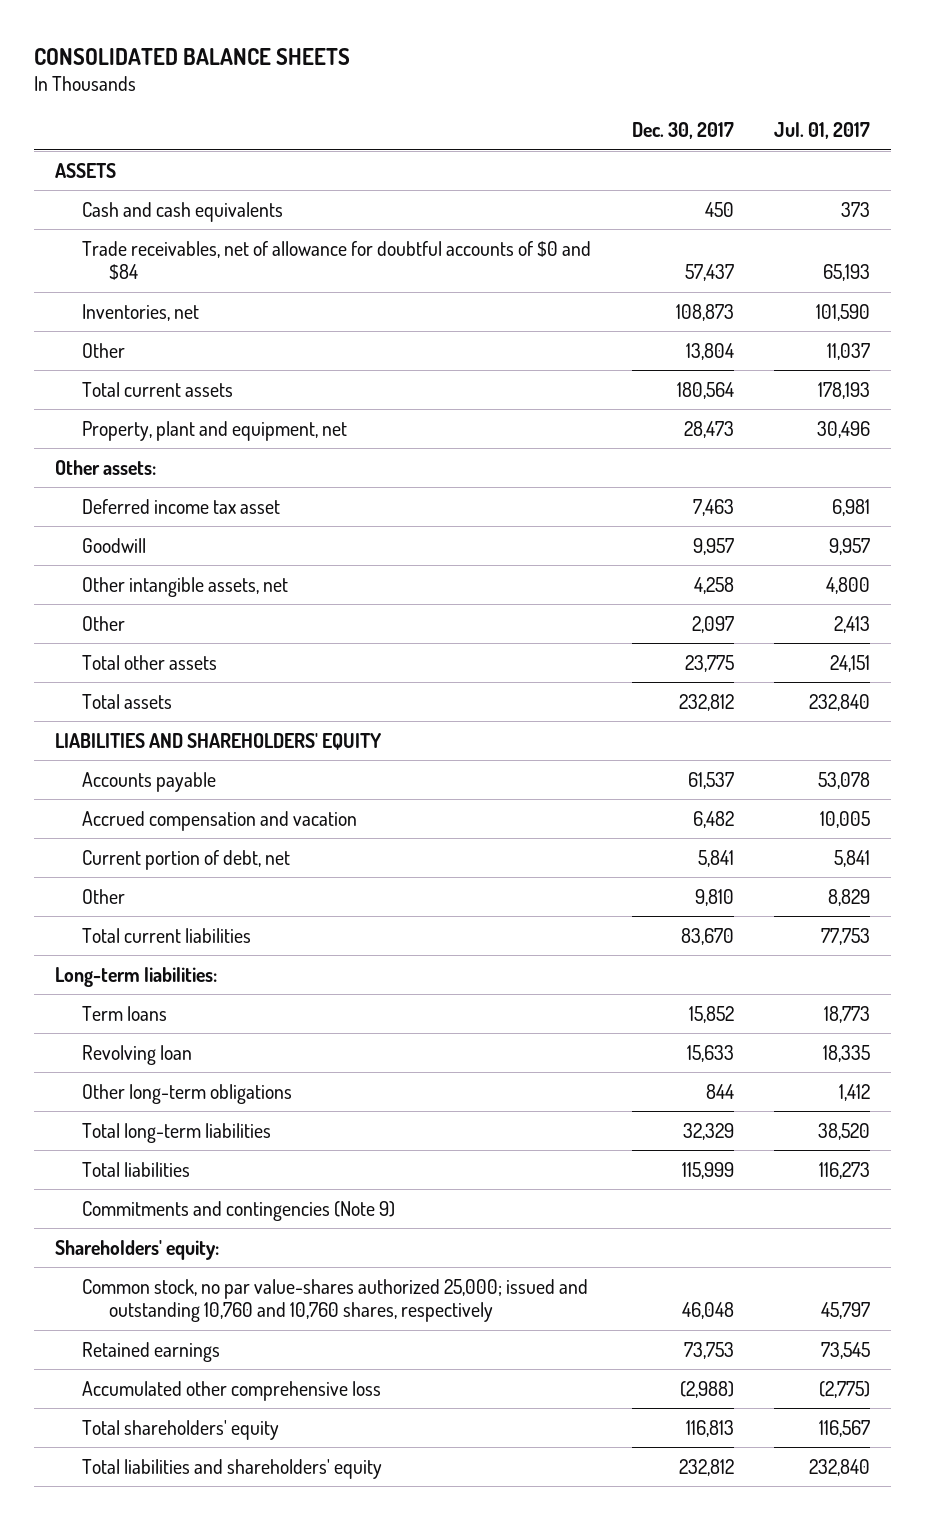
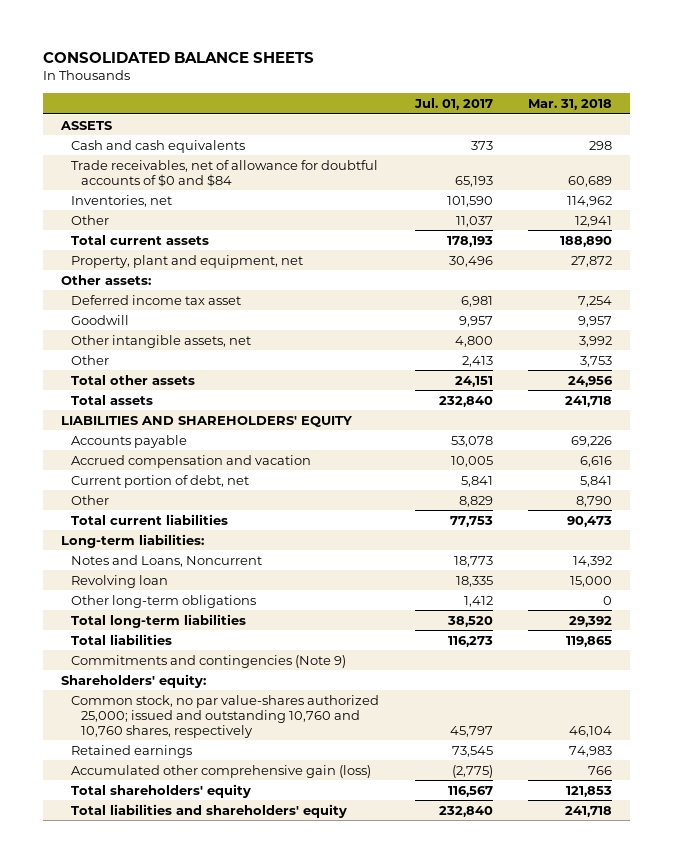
[631,122,734,140] Dec. 30, 2017 -> none
none -> [528,98,613,110] Mar. 31, 2018
[82,1005,168,1021] Term loans -> [70,554,262,567] Notes and Loans, Noncurrent
[82,1380,382,1401] Accumulated other comprehensive loss -> [70,764,371,778] Accumulated other comprehensive gain (loss)

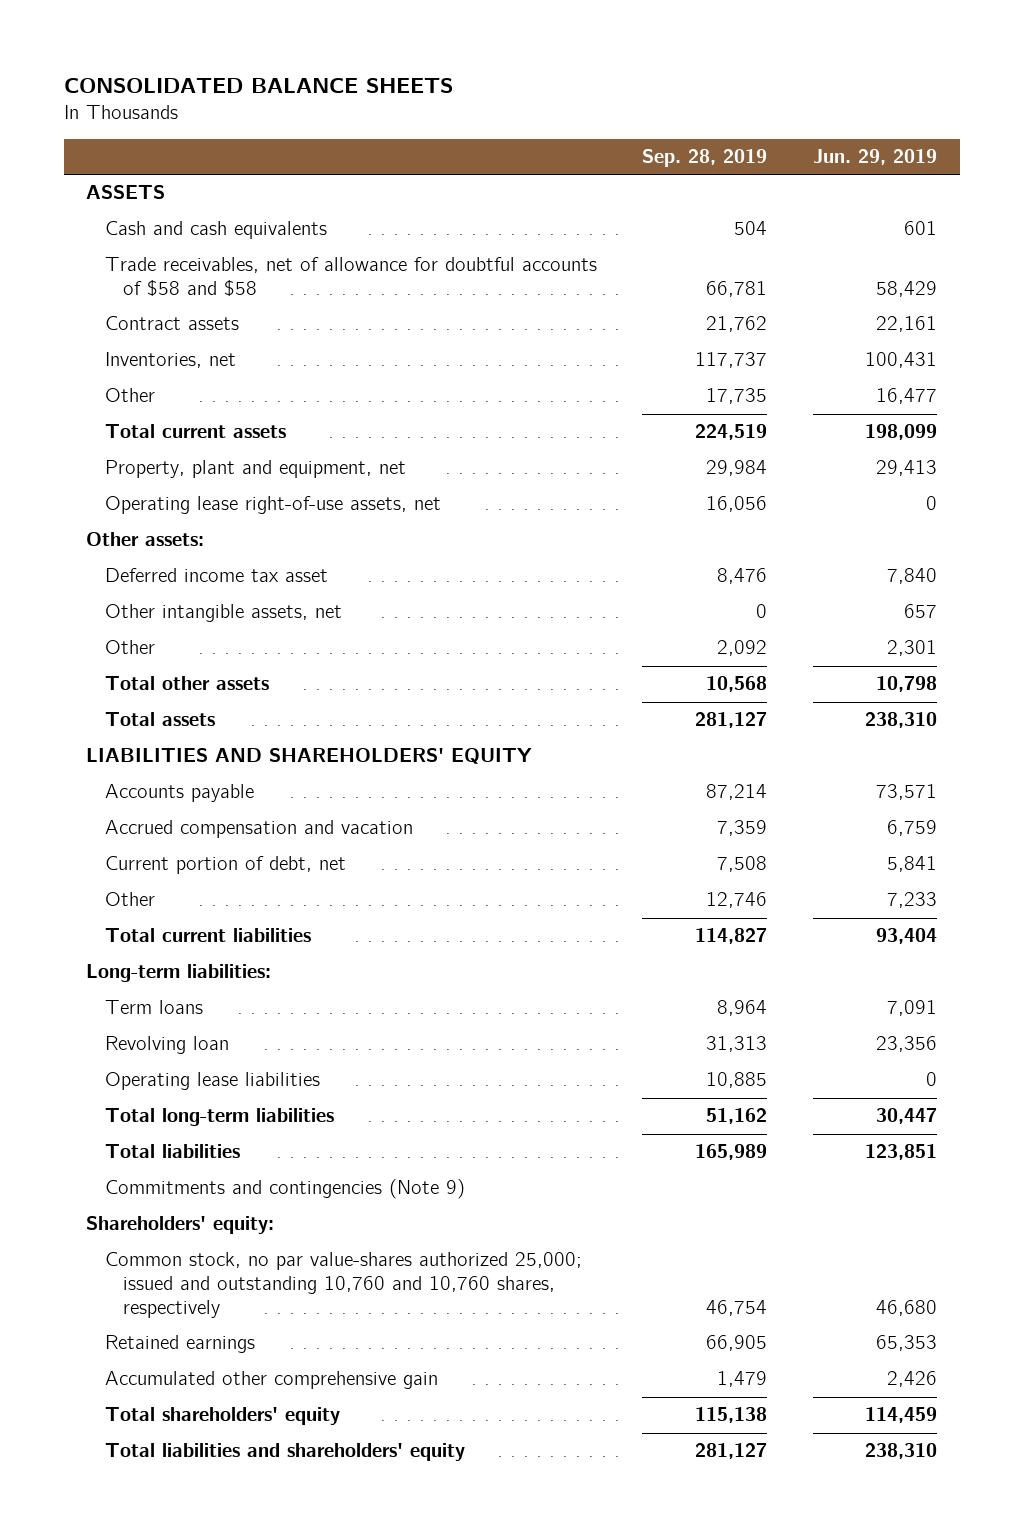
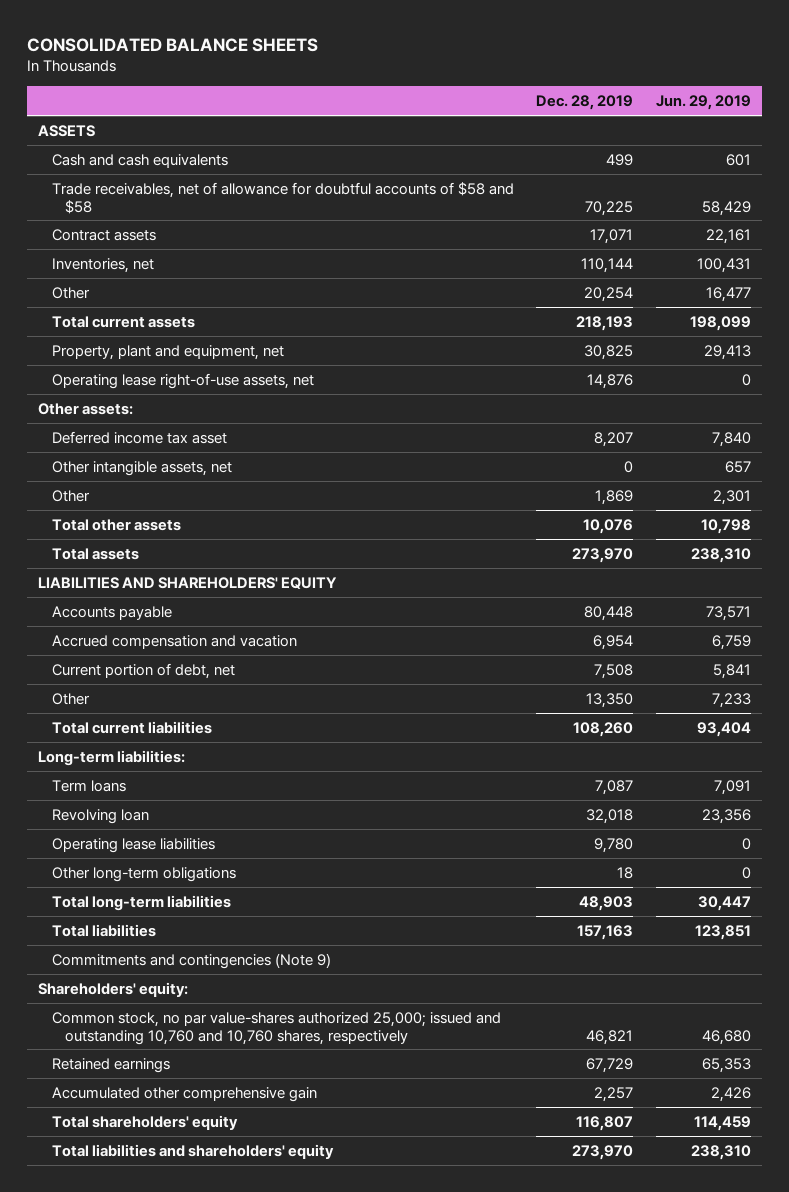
[642,149,768,168] Sep. 28, 2019 -> none
none -> [536,95,634,111] Dec. 28, 2019
none -> [51,866,236,882] Other long-term obligations

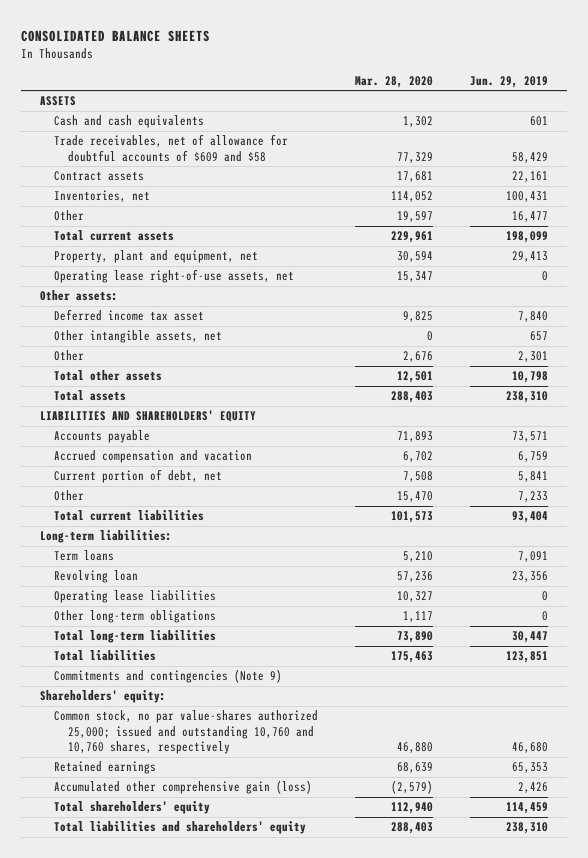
[536,95,634,111] Dec. 28, 2019 -> none
none -> [354,75,433,88] Mar. 28, 2020
[51,181,514,214] Trade receivables, net of allowance for doubtful accounts of $58 and $58 -> [53,134,288,162] Trade receivables, net of allowance for doubtful accounts of $609 and $58
[51,1086,317,1102] Accumulated other comprehensive gain -> [53,780,312,795] Accumulated other comprehensive gain (loss)

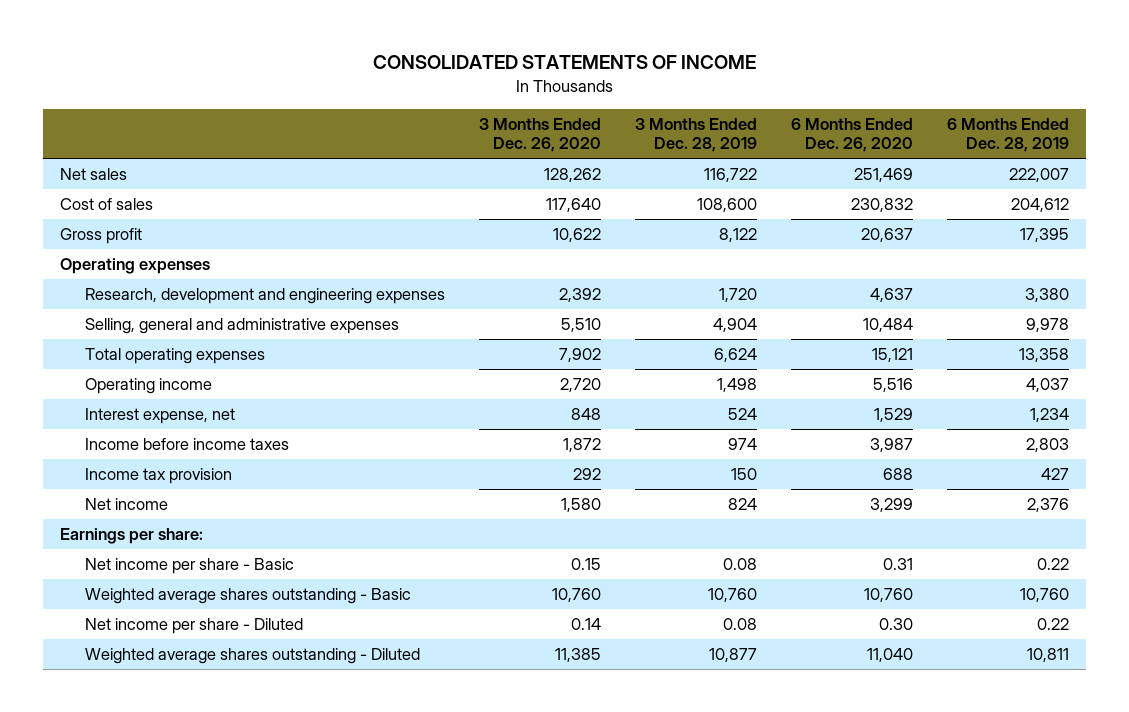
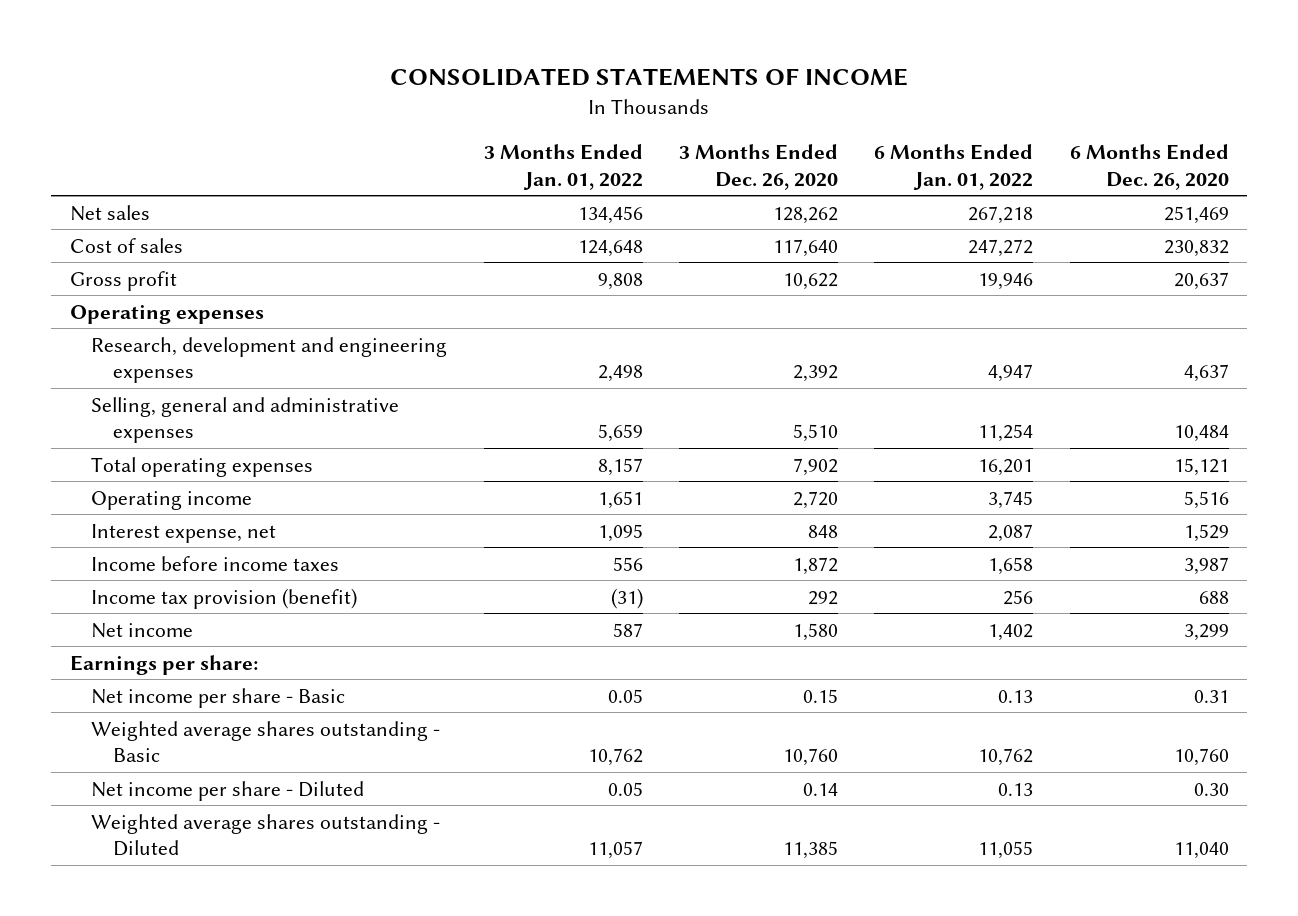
[634,117,757,153] 3 Months Ended Dec. 28, 2019 -> none
[946,117,1069,153] 6 Months Ended Dec. 28, 2019 -> none
none -> [483,144,643,190] 3 Months Ended Jan. 01, 2022
none -> [874,144,1034,190] 6 Months Ended Jan. 01, 2022
[84,468,232,485] Income tax provision -> [91,587,358,609] Income tax provision (benefit)

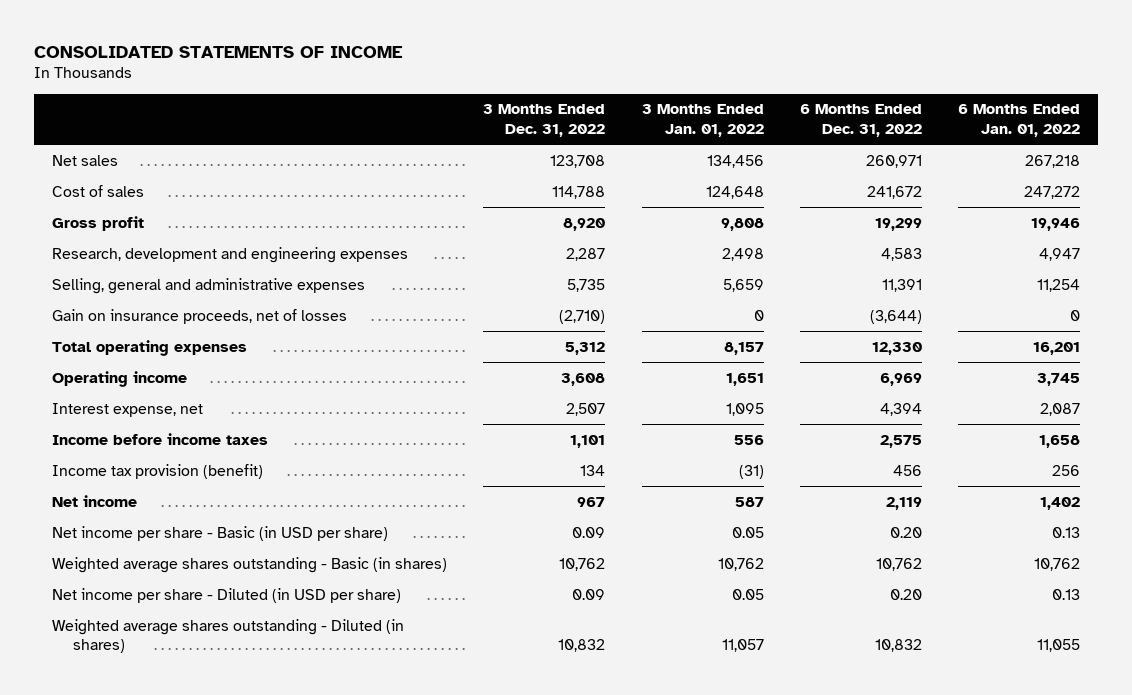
[678,144,838,190] 3 Months Ended Dec. 26, 2020 -> none
[1069,144,1229,190] 6 Months Ended Dec. 26, 2020 -> none
none -> [483,104,606,137] 3 Months Ended Dec. 31, 2022
none -> [799,104,922,137] 6 Months Ended Dec. 31, 2022
[69,304,264,324] Operating expenses -> none
none -> [52,308,348,324] Gain on insurance proceeds, net of losses
[69,654,258,675] Earnings per share: -> none
[91,687,346,708] Net income per share - Basic -> [52,525,389,541] Net income per share - Basic (in USD per share)
[91,720,441,763] Weighted average shares outstanding - Basic -> [52,556,448,573] Weighted average shares outstanding - Basic (in shares)
[91,780,365,801] Net income per share - Diluted -> [52,587,402,603] Net income per share - Diluted (in USD per share)
[91,813,441,857] Weighted average shares outstanding - Diluted -> [52,618,405,654] Weighted average shares outstanding - Diluted (in shares)

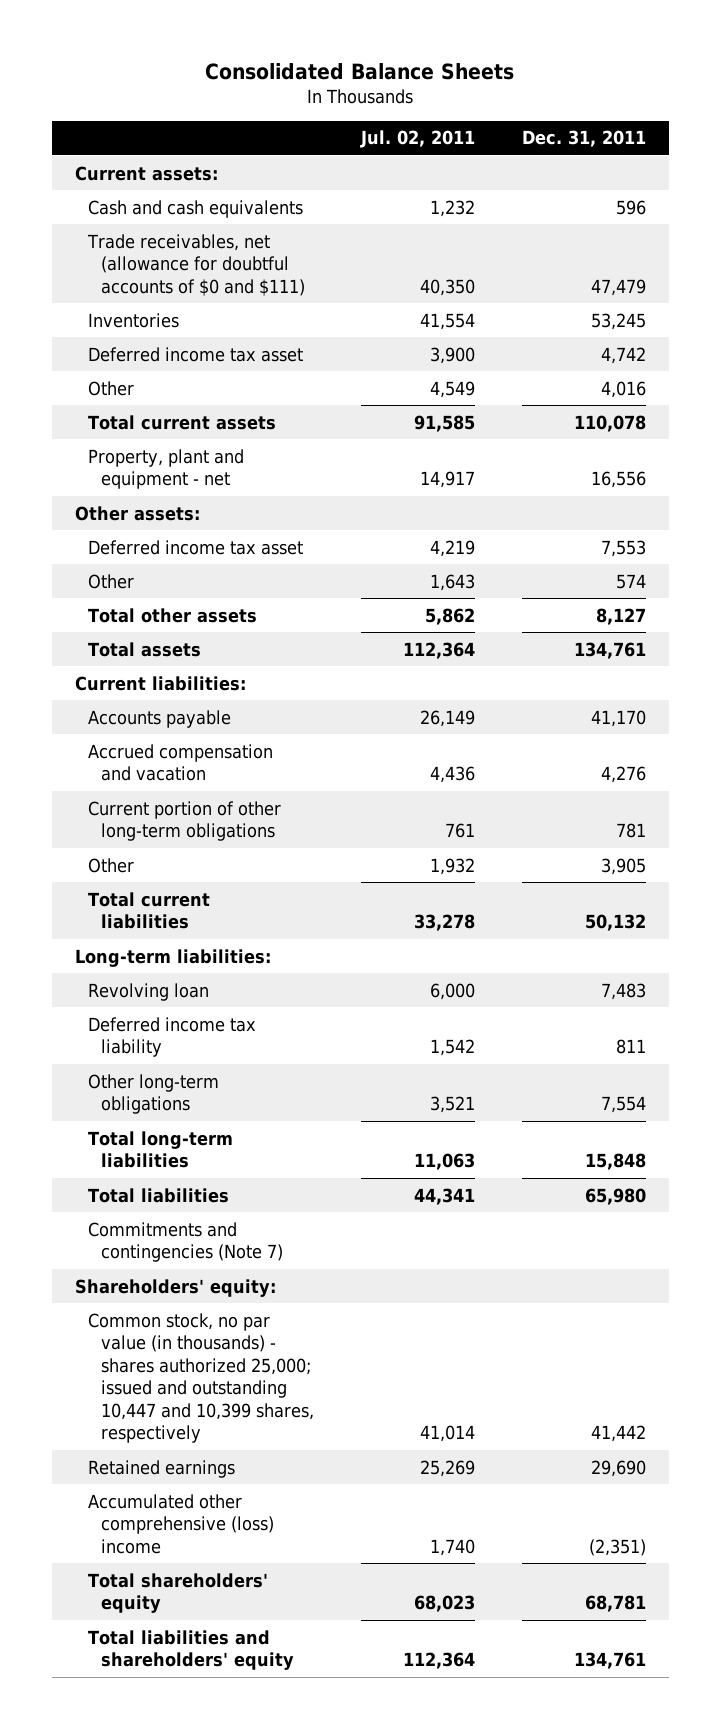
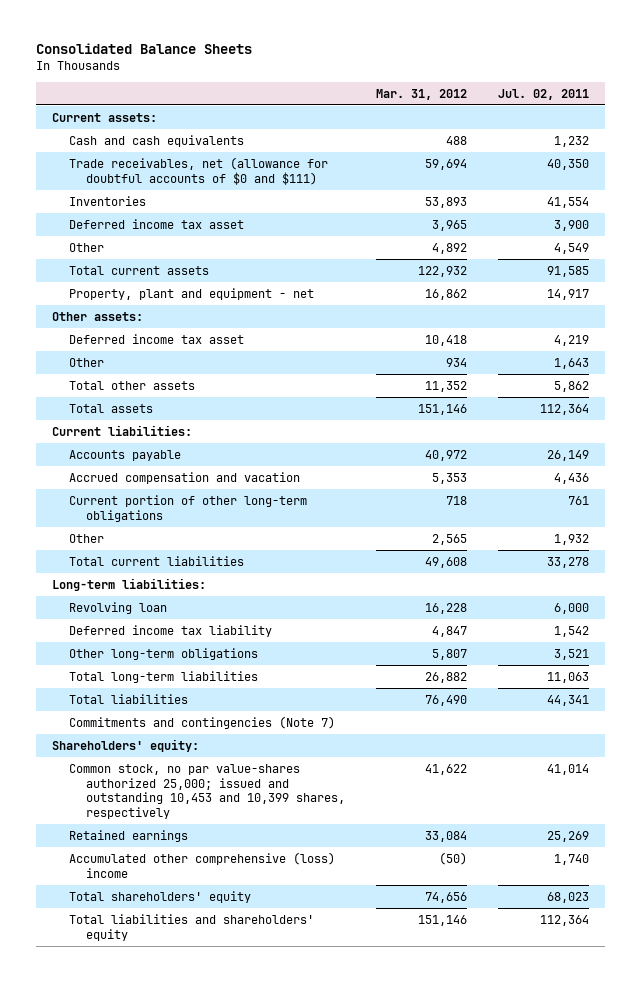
[521,130,646,148] Dec. 31, 2011 -> none
none -> [376,88,468,100] Mar. 31, 2012
[88,1312,314,1444] Common stock, no par value (in thousands) - shares authorized 25,000; issued and outstanding 10,447 and 10,399 shares, respectively -> [68,763,346,820] Common stock, no par value-shares authorized 25,000; issued and outstanding 10,453 and 10,399 shares, respectively

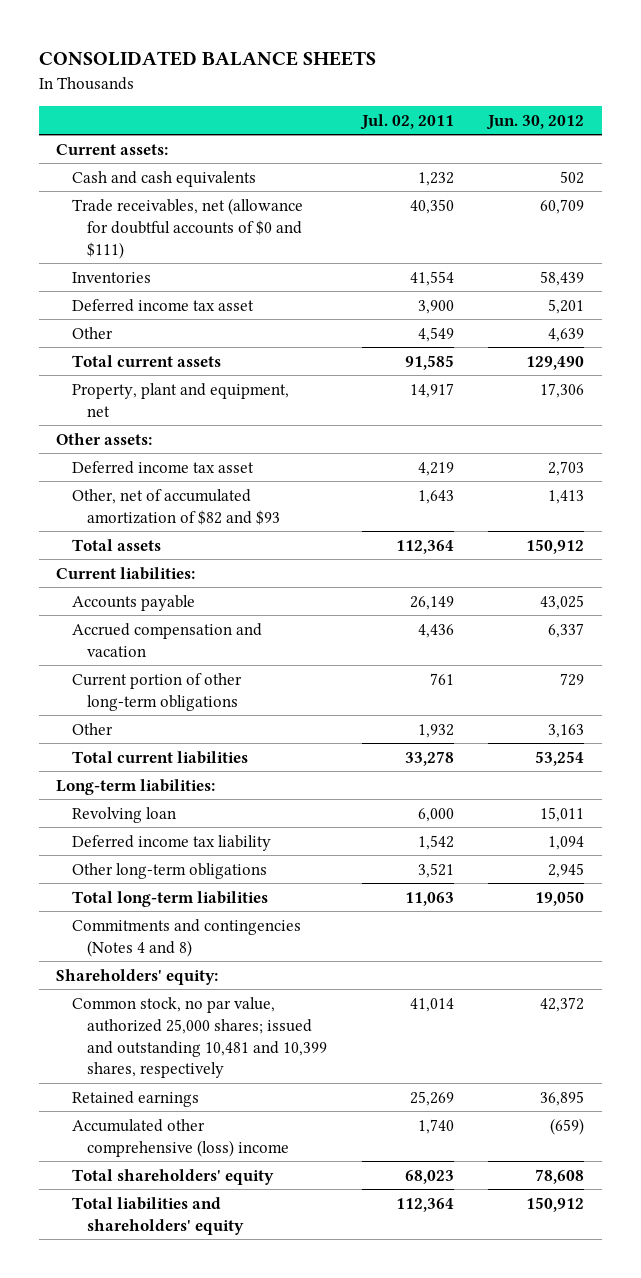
[36,43,253,55] Consolidated Balance Sheets -> [38,51,376,67] CONSOLIDATED BALANCE SHEETS
[376,88,468,100] Mar. 31, 2012 -> none
none -> [486,114,585,130] Jun. 30, 2012
[68,287,314,300] Property, plant and equipment - net -> [71,382,289,417] Property, plant and equipment, net
[68,380,195,390] Total other assets -> none
[68,357,104,367] Other -> [71,488,281,525] Other, net of accumulated amortization of $82 and $93
[68,693,188,704] Total liabilities -> none
[68,715,335,729] Commitments and contingencies (Note 7) -> [71,918,301,957] Commitments and contingencies (Notes 4 and 8)
[68,763,346,820] Common stock, no par value-shares authorized 25,000; issued and outstanding 10,453 and 10,399 shares, respectively -> [71,996,328,1079] Common stock, no par value, authorized 25,000 shares; issued and outstanding 10,481 and 10,399 shares, respectively

